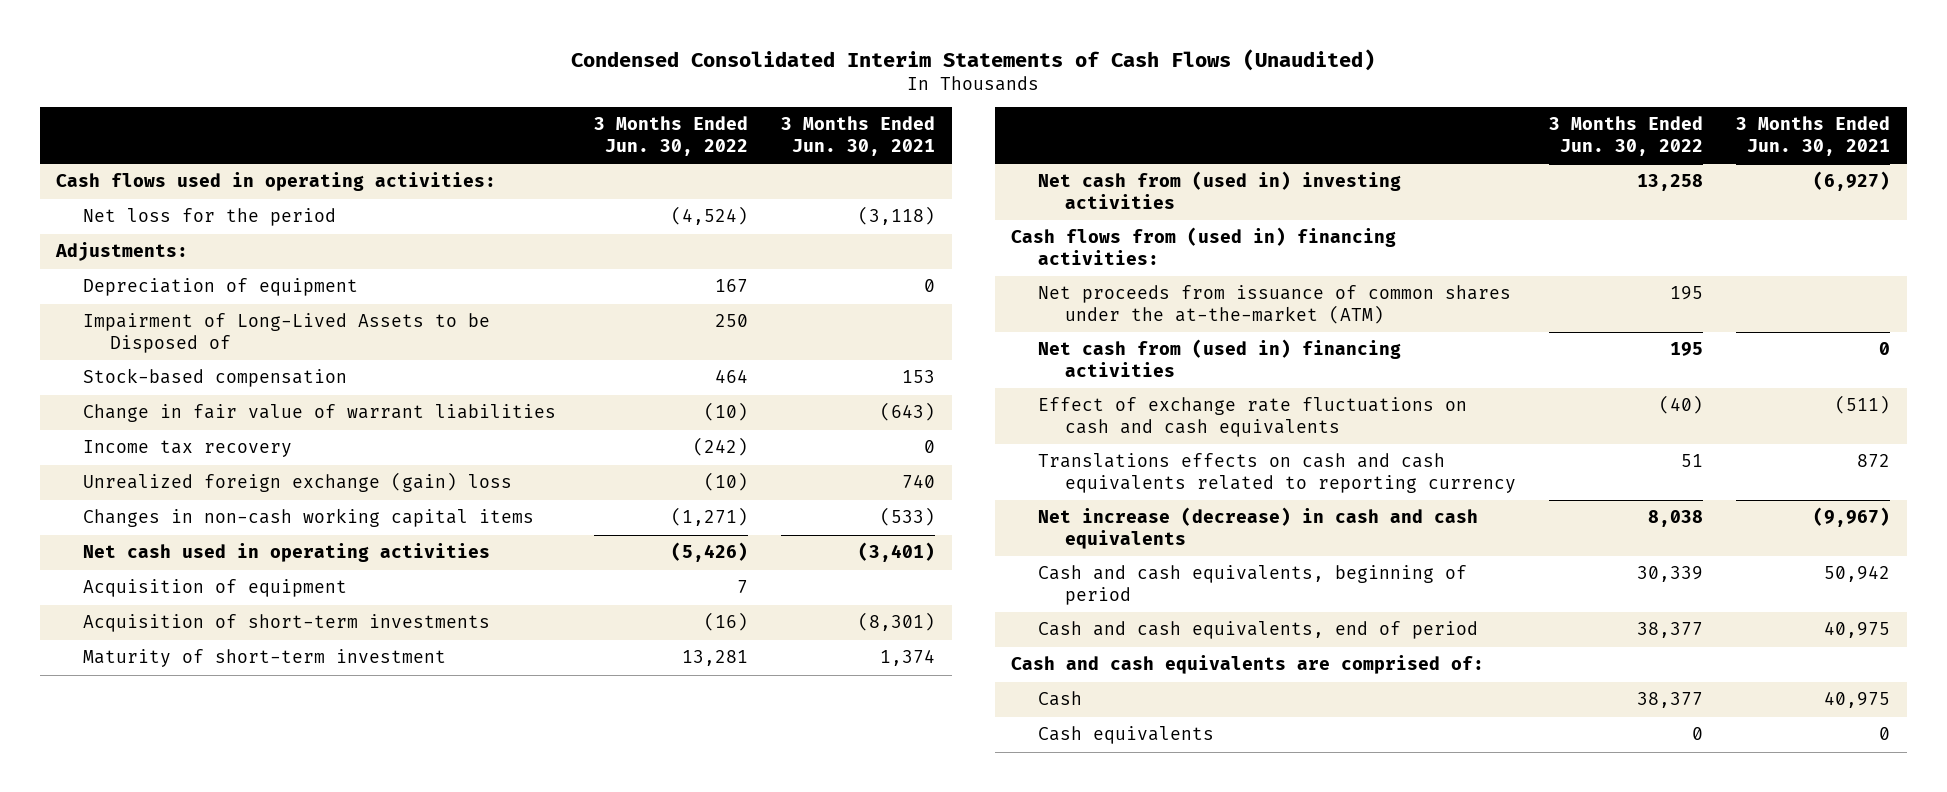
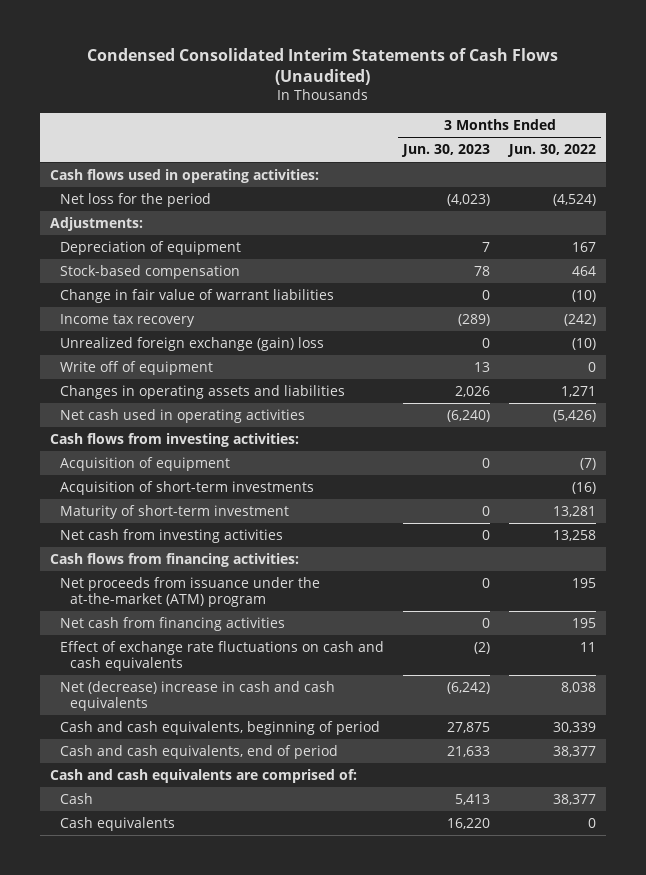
[781,116,936,157] 3 Months Ended Jun. 30, 2021 -> none
none -> [401,144,491,158] Jun. 30, 2023
[83,313,491,353] Impairment of Long-Lived Assets to be Disposed of -> none
[83,508,535,528] Changes in non-cash working capital items -> none
none -> [60,360,214,375] Write off of equipment
none -> [60,384,346,399] Changes in operating assets and liabilities
none -> [49,432,299,447] Cash flows from investing activities:
[737,580,749,594] 7 -> [580,457,597,470] (7)
[1038,453,1516,493] Translations effects on cash and cash equivalents related to reporting currency -> none
[1038,171,1402,209] Net cash from (used in) investing activities -> [60,528,284,543] Net cash from investing activities
[1011,227,1397,265] Cash flows from (used in) financing activities: -> [49,552,299,567] Cash flows from financing activities:
[1038,285,1512,324] Net proceeds from issuance of common shares under the at-the-market (ATM) -> [60,576,321,607] Net proceeds from issuance under the at-the-market (ATM) program
[1038,339,1402,377] Net cash from (used in) financing activities -> [60,616,286,631] Net cash from financing activities
[1659,395,1704,415] (40) -> [580,641,597,652] 11
[1038,507,1479,549] Net increase (decrease) in cash and cash equivalents -> [60,680,336,711] Net (decrease) increase in cash and cash equivalents

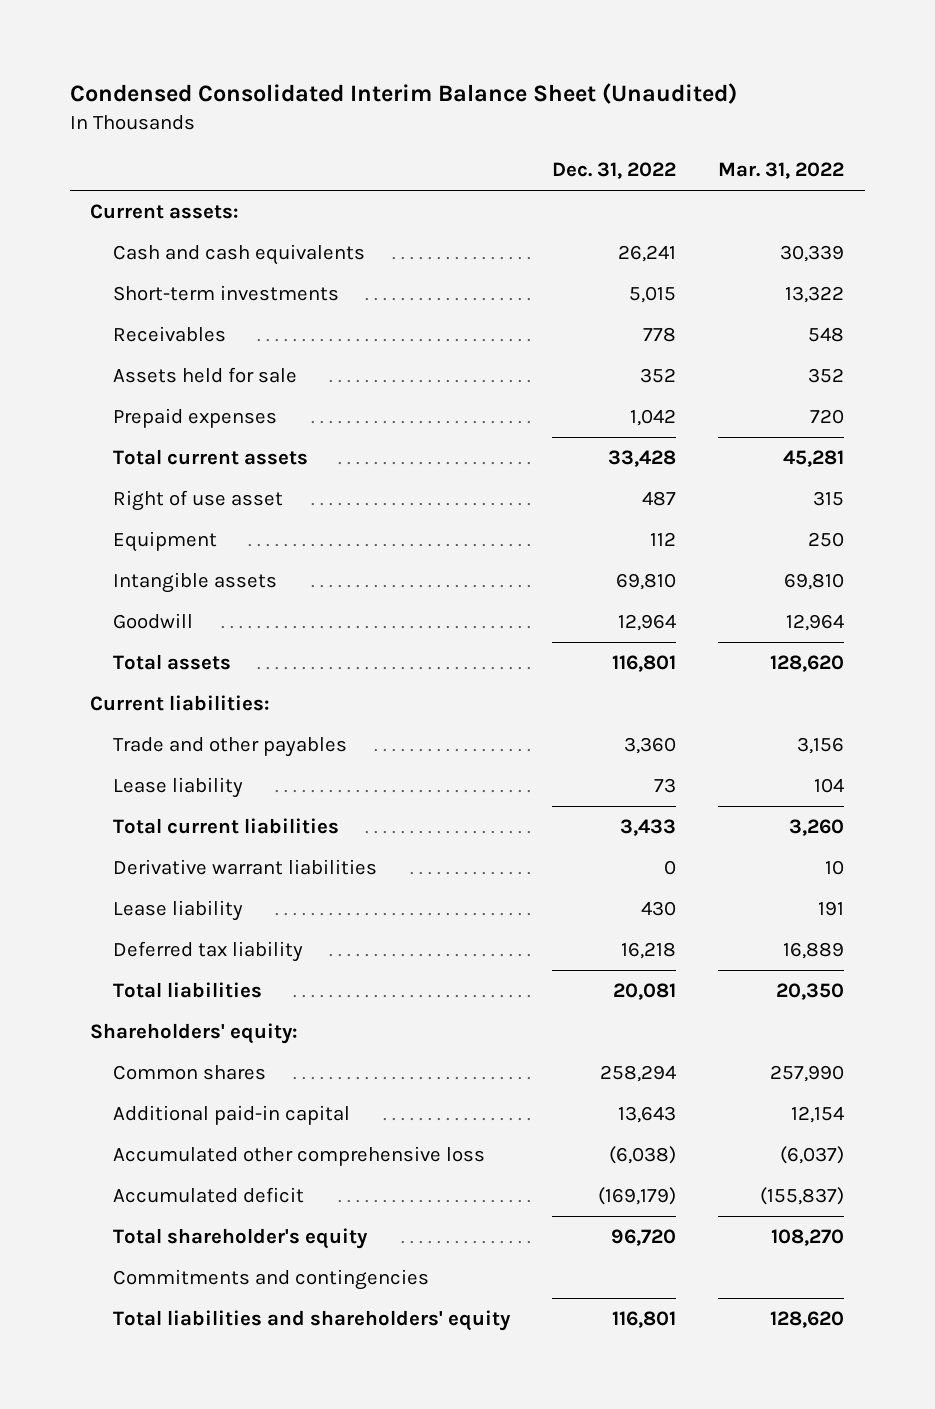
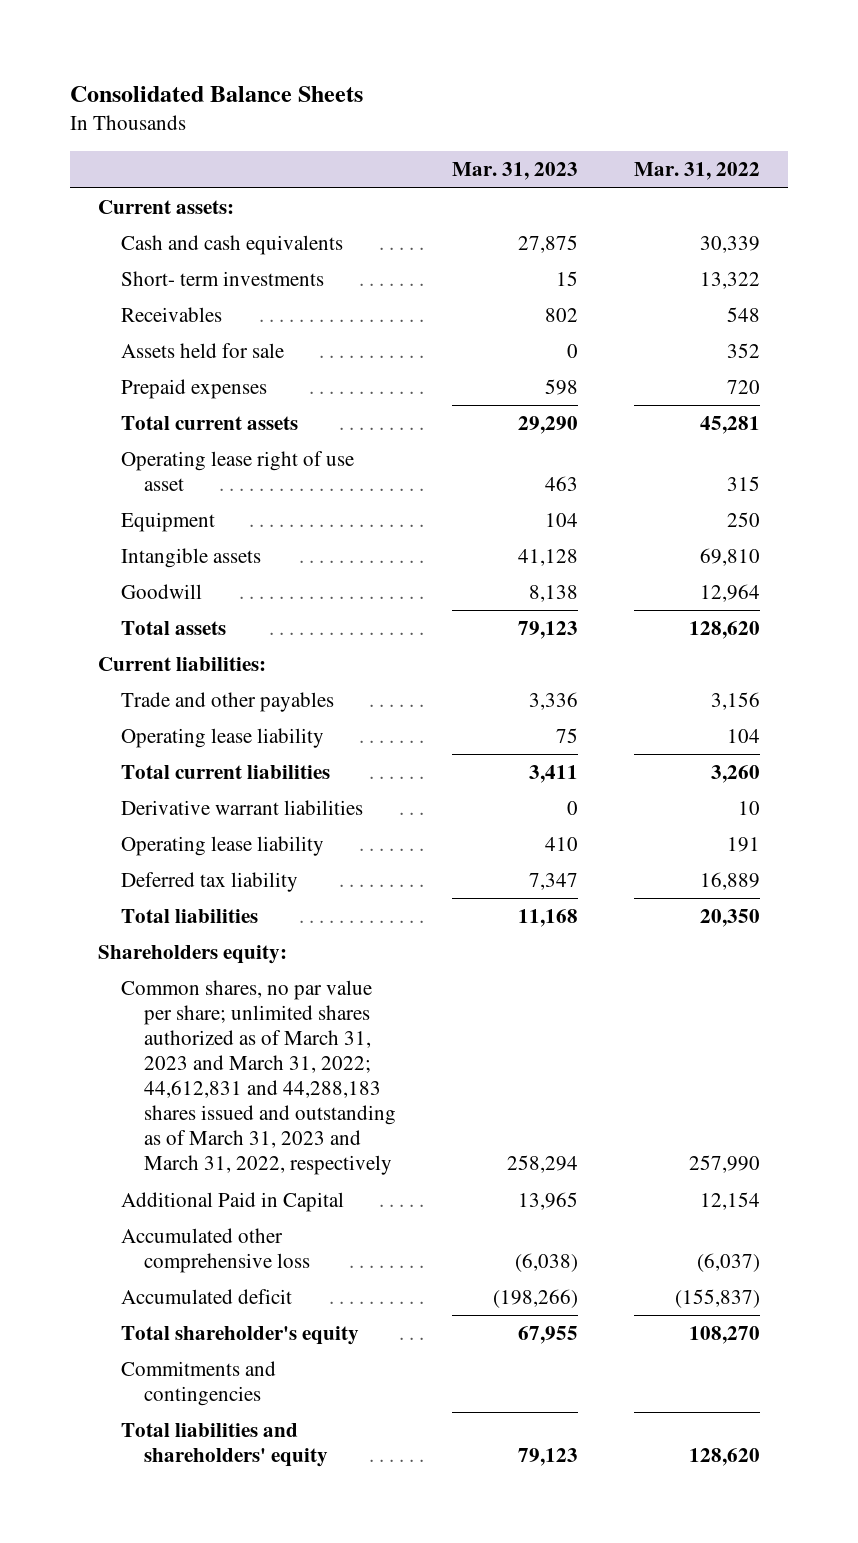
[69,83,737,105] Condensed Consolidated Interim Balance Sheet (Unaudited) -> [69,86,363,103] Consolidated Balance Sheets
[552,161,677,179] Dec. 31, 2022 -> none
none -> [451,162,578,181] Mar. 31, 2023
[113,284,340,301] Short-term investments -> [120,271,324,287] Short- term investments
[113,489,284,511] Right of use asset -> [120,451,354,492] Operating lease right of use asset
[113,776,244,798] Lease liability -> [120,728,324,749] Operating lease liability
[113,899,244,921] Lease liability -> [120,836,324,857] Operating lease liability
[90,1022,299,1044] Shareholders' equity: -> [97,945,287,965] Shareholders equity:
[113,1064,267,1080] Common shares -> [120,980,396,1176] Common shares, no par value per share; unlimited shares authorized as of March 31, 2023 and March 31, 2022; 44,612,831 and 44,288,183 shares issued and outstanding as of March 31, 2023 and March 31, 2022, respectively
[113,1104,351,1125] Additional paid-in capital -> [120,1192,344,1213] Additional Paid in Capital

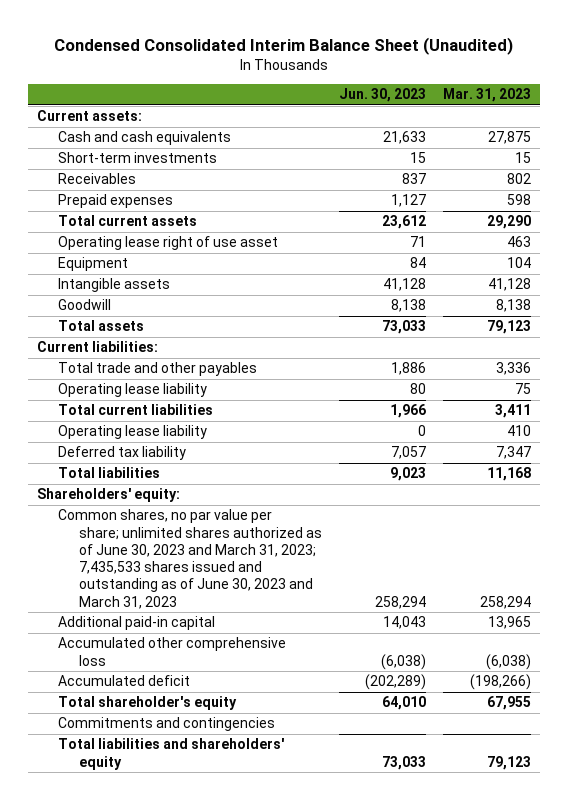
[69,86,363,103] Consolidated Balance Sheets -> [54,36,514,55] Condensed Consolidated Interim Balance Sheet (Unaudited)
[633,162,760,181] Mar. 31, 2022 -> none
none -> [338,88,426,103] Jun. 30, 2023
[120,271,324,287] Short- term investments -> [57,152,217,164] Short-term investments
[120,343,284,359] Assets held for sale -> none
[120,692,334,713] Trade and other payables -> [57,362,257,377] Total trade and other payables
[120,800,363,816] Derivative warrant liabilities -> none
[97,945,287,965] Shareholders equity: -> [36,488,180,503] Shareholders' equity:
[120,980,396,1176] Common shares, no par value per share; unlimited shares authorized as of March 31, 2023 and March 31, 2022; 44,612,831 and 44,288,183 shares issued and outstanding as of March 31, 2023 and March 31, 2022, respectively -> [57,509,322,609] Common shares, no par value per share; unlimited shares authorized as of June 30, 2023 and March 31, 2023; 7,435,533 shares issued and outstanding as of June 30, 2023 and March 31, 2023
[120,1192,344,1213] Additional Paid in Capital -> [57,616,215,631] Additional paid-in capital

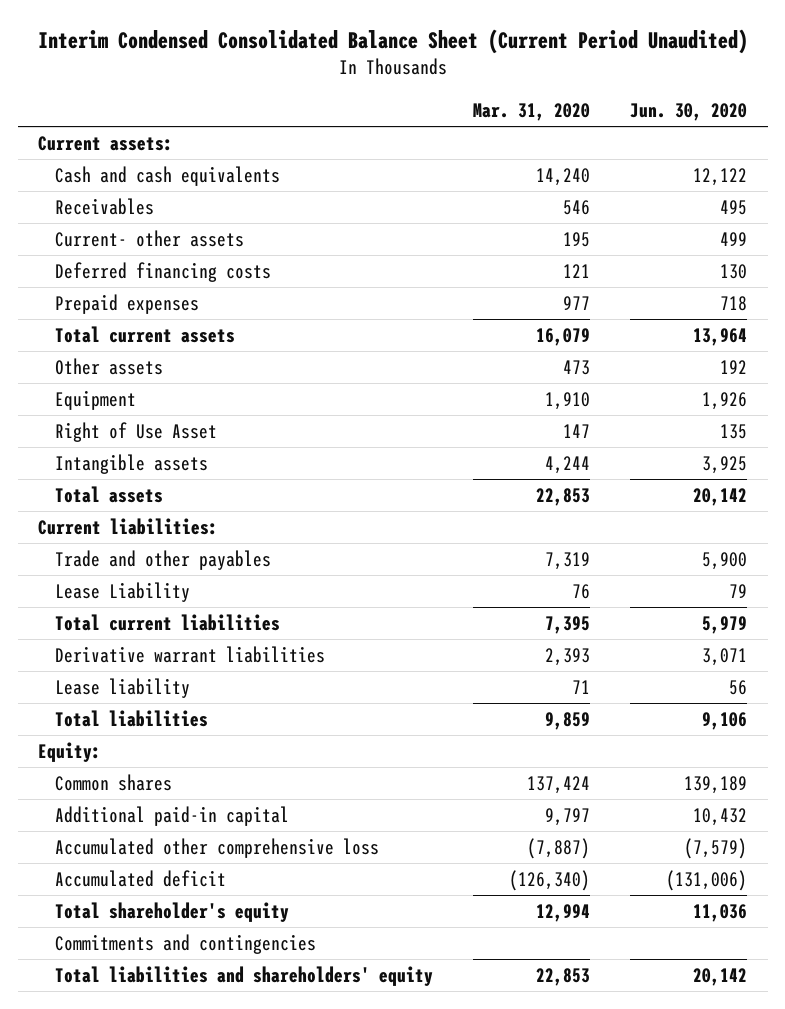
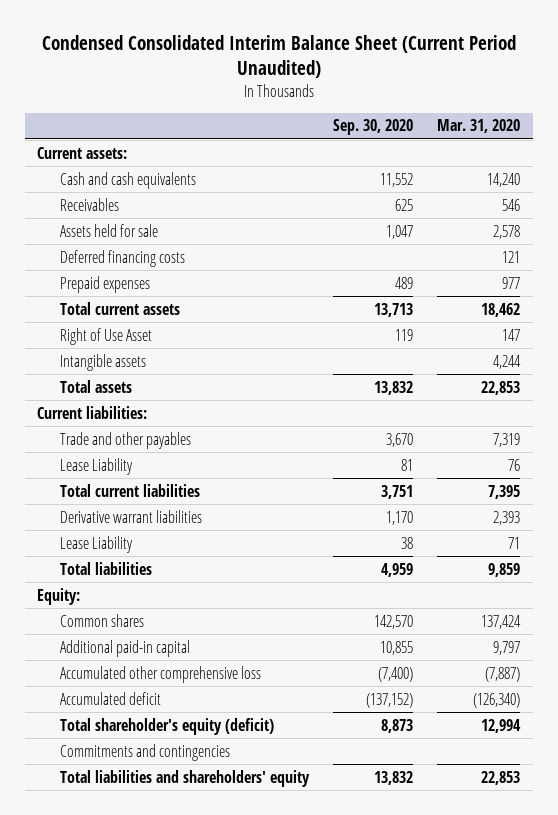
[37,29,748,55] Interim Condensed Consolidated Balance Sheet (Current Period Unaudited) -> [41,35,516,79] Condensed Consolidated Interim Balance Sheet (Current Period Unaudited)
[630,102,748,121] Jun. 30, 2020 -> none
none -> [333,119,414,136] Sep. 30, 2020
[54,229,244,247] Current- other assets -> none
none -> [60,223,159,237] Assets held for sale
[54,357,163,375] Other assets -> none
[54,389,136,410] Equipment -> none
[536,327,591,346] 16,079 -> [481,302,521,317] 18,462
[54,677,190,698] Lease liability -> [60,535,134,553] Lease Liability
[54,901,289,922] Total shareholder's equity -> [60,717,275,735] Total shareholder's equity (deficit)

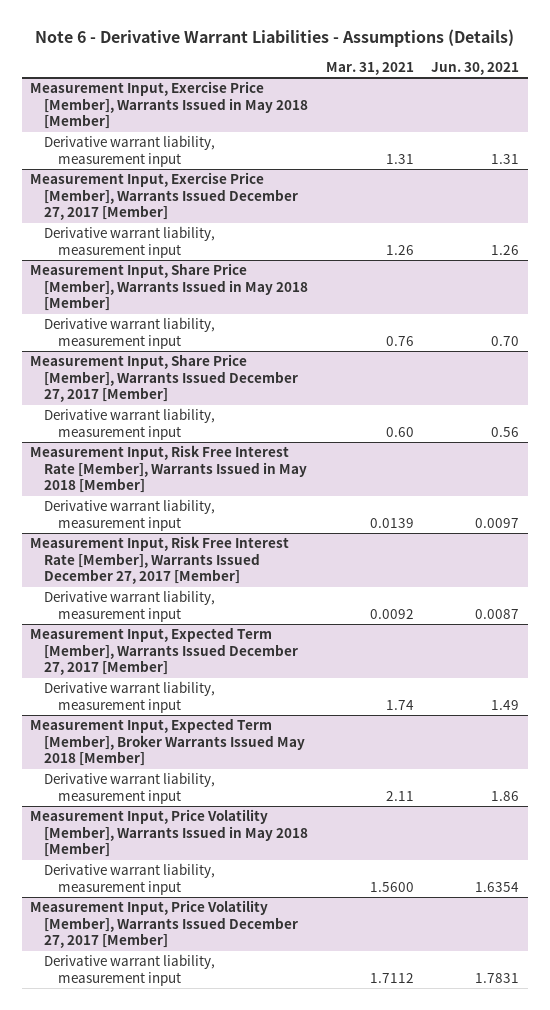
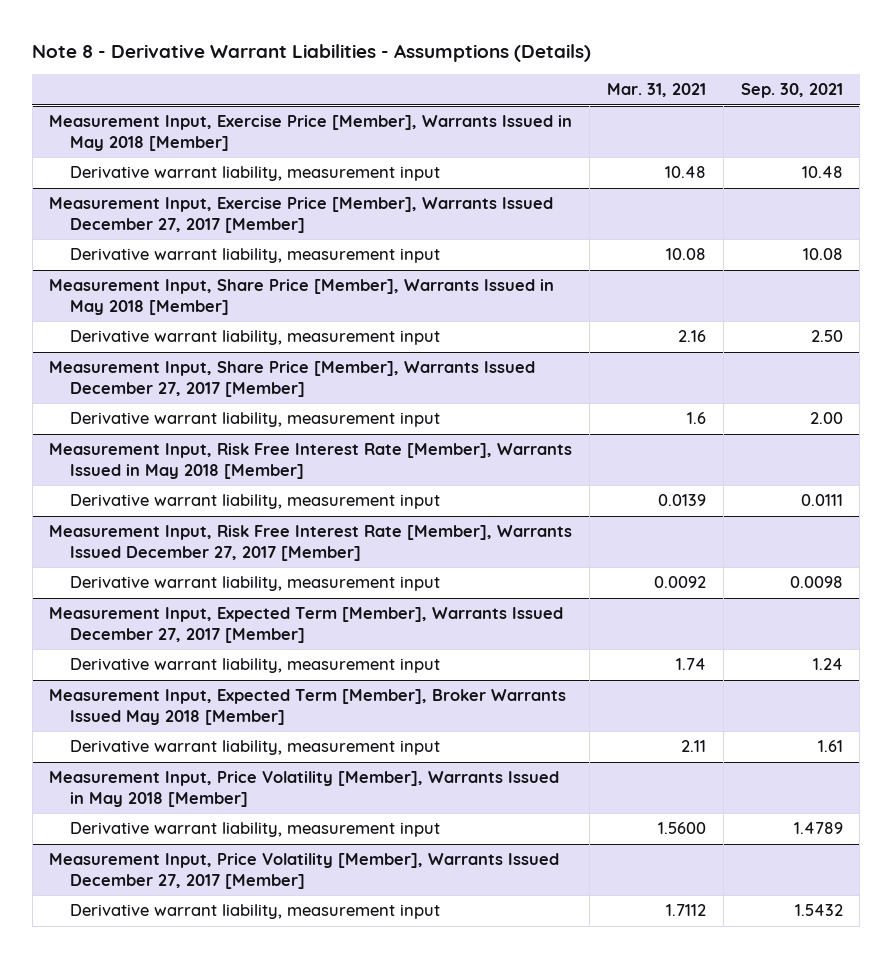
[34,28,514,47] Note 6 - Derivative Warrant Liabilities - Assumptions (Details) -> [32,43,592,62] Note 8 - Derivative Warrant Liabilities - Assumptions (Details)
[431,61,520,75] Jun. 30, 2021 -> none
none -> [740,83,843,99] Sep. 30, 2021
[385,153,414,164] 1.31 -> [665,166,707,179] 10.48
[385,244,414,255] 1.26 -> [666,248,707,261] 10.08
[385,335,414,346] 0.76 -> [678,330,707,343] 2.16
[385,426,414,437] 0.60 -> [687,412,707,425] 1.6

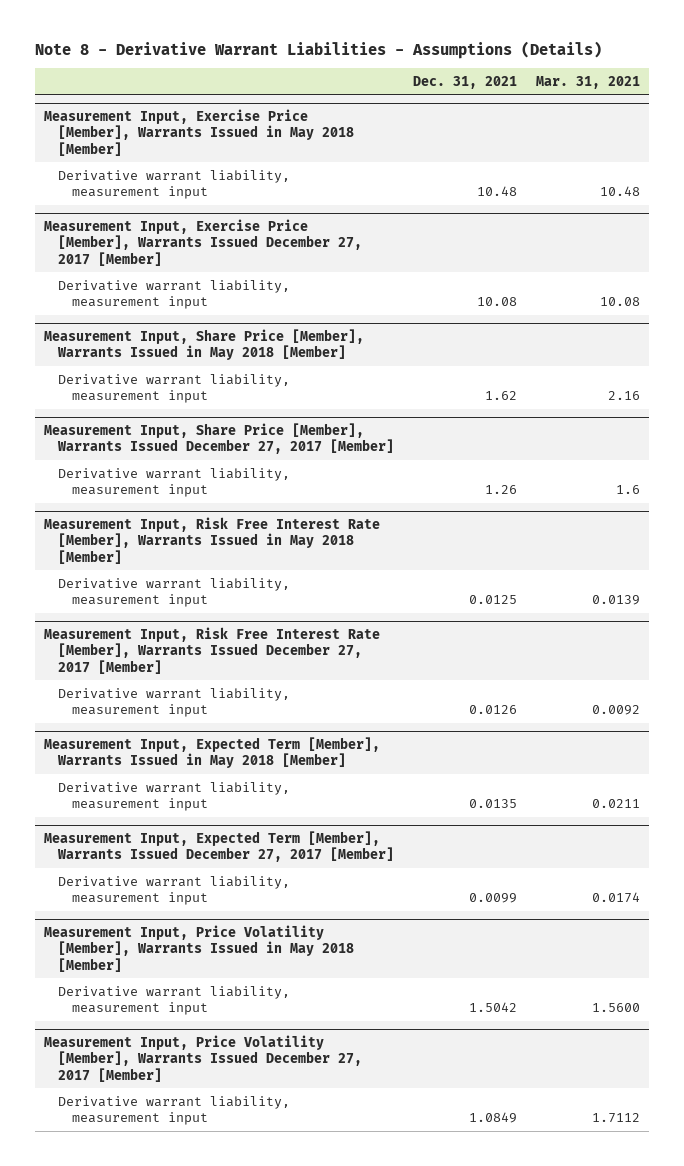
[740,83,843,99] Sep. 30, 2021 -> none
none -> [412,75,517,89] Dec. 31, 2021
none -> [44,736,381,769] Measurement Input, Expected Term [Member], Warrants Issued in May 2018 [Member]
none -> [58,781,291,812] Derivative warrant liability, measurement input
[49,689,567,725] Measurement Input, Expected Term [Member], Broker Warrants Issued May 2018 [Member] -> none
[69,740,440,756] Derivative warrant liability, measurement input -> none
[676,658,707,671] 1.74 -> [591,892,640,904] 0.0174

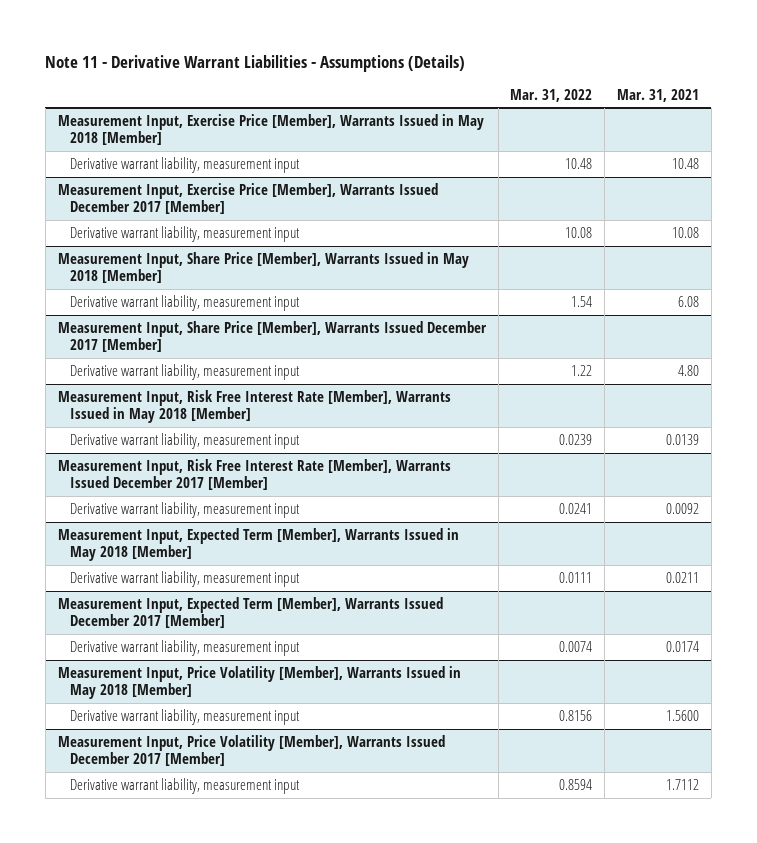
[34,41,602,60] Note 8 - Derivative Warrant Liabilities - Assumptions (Details) -> [45,54,466,72] Note 11 - Derivative Warrant Liabilities - Assumptions (Details)
[412,75,517,89] Dec. 31, 2021 -> none
none -> [510,88,593,102] Mar. 31, 2022
[44,218,363,266] Measurement Input, Exercise Price [Member], Warrants Issued December 27, 2017 [Member] -> [57,182,438,215] Measurement Input, Exercise Price [Member], Warrants Issued December 2017 [Member]
[607,391,640,401] 2.16 -> [677,295,699,307] 6.08
[44,422,395,455] Measurement Input, Share Price [Member], Warrants Issued December 27, 2017 [Member] -> [57,320,487,353] Measurement Input, Share Price [Member], Warrants Issued December 2017 [Member]
[615,485,640,495] 1.6 -> [677,364,699,376] 4.80
[44,626,381,674] Measurement Input, Risk Free Interest Rate [Member], Warrants Issued December 27, 2017 [Member] -> [57,458,451,491] Measurement Input, Risk Free Interest Rate [Member], Warrants Issued December 2017 [Member]
[44,830,395,863] Measurement Input, Expected Term [Member], Warrants Issued December 27, 2017 [Member] -> [57,596,443,629] Measurement Input, Expected Term [Member], Warrants Issued December 2017 [Member]
[44,1034,363,1082] Measurement Input, Price Volatility [Member], Warrants Issued December 27, 2017 [Member] -> [57,734,445,767] Measurement Input, Price Volatility [Member], Warrants Issued December 2017 [Member]

